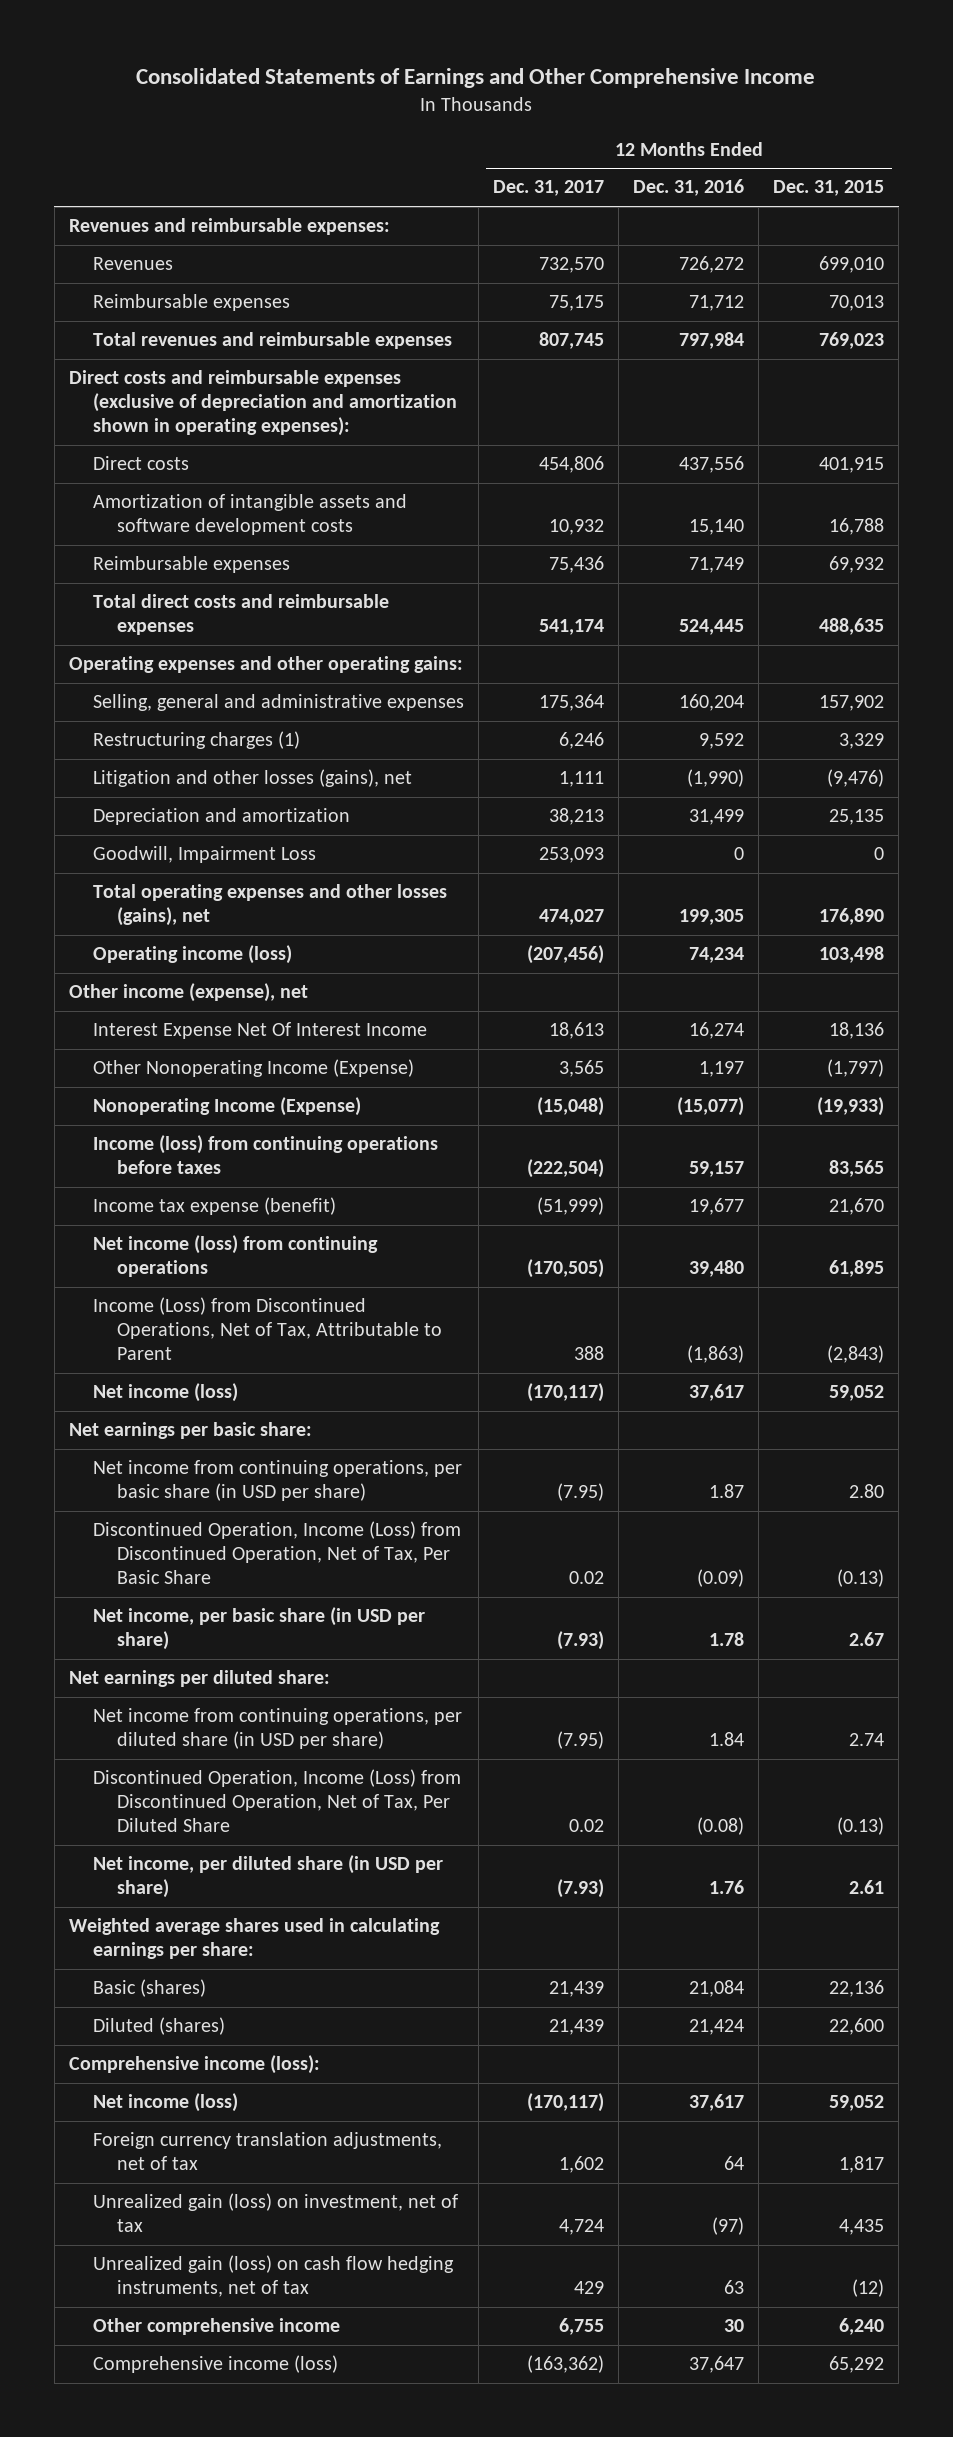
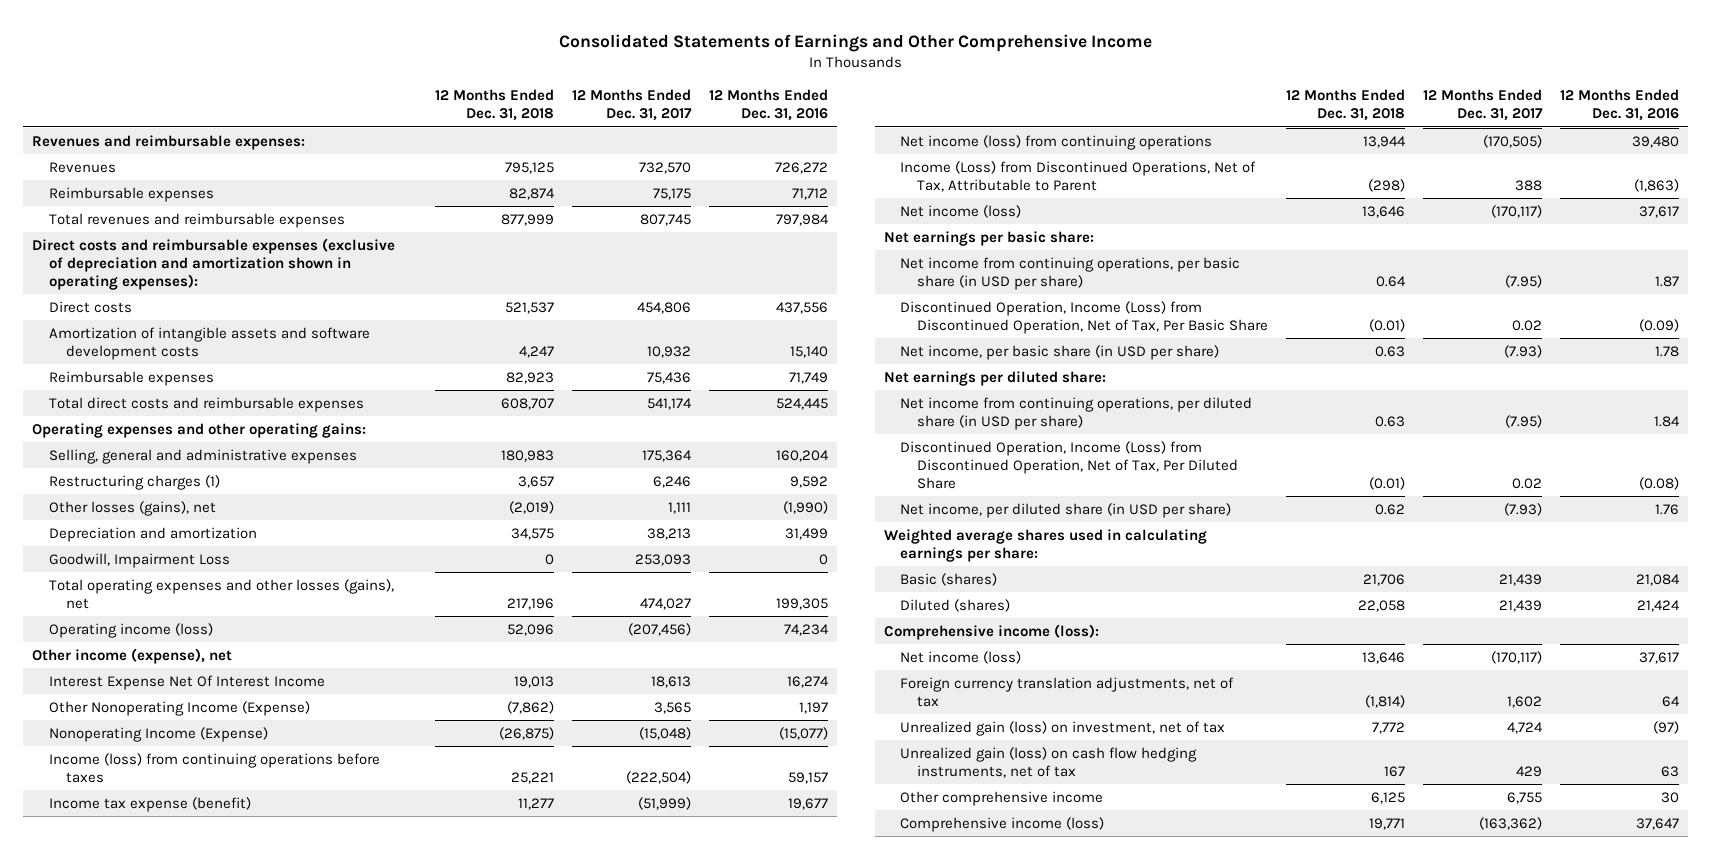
[773,180,885,197] Dec. 31, 2015 -> none
none -> [434,89,554,122] 12 Months Ended Dec. 31, 2018
[92,769,412,788] Litigation and other losses (gains), net -> [48,500,216,516] Other losses (gains), net

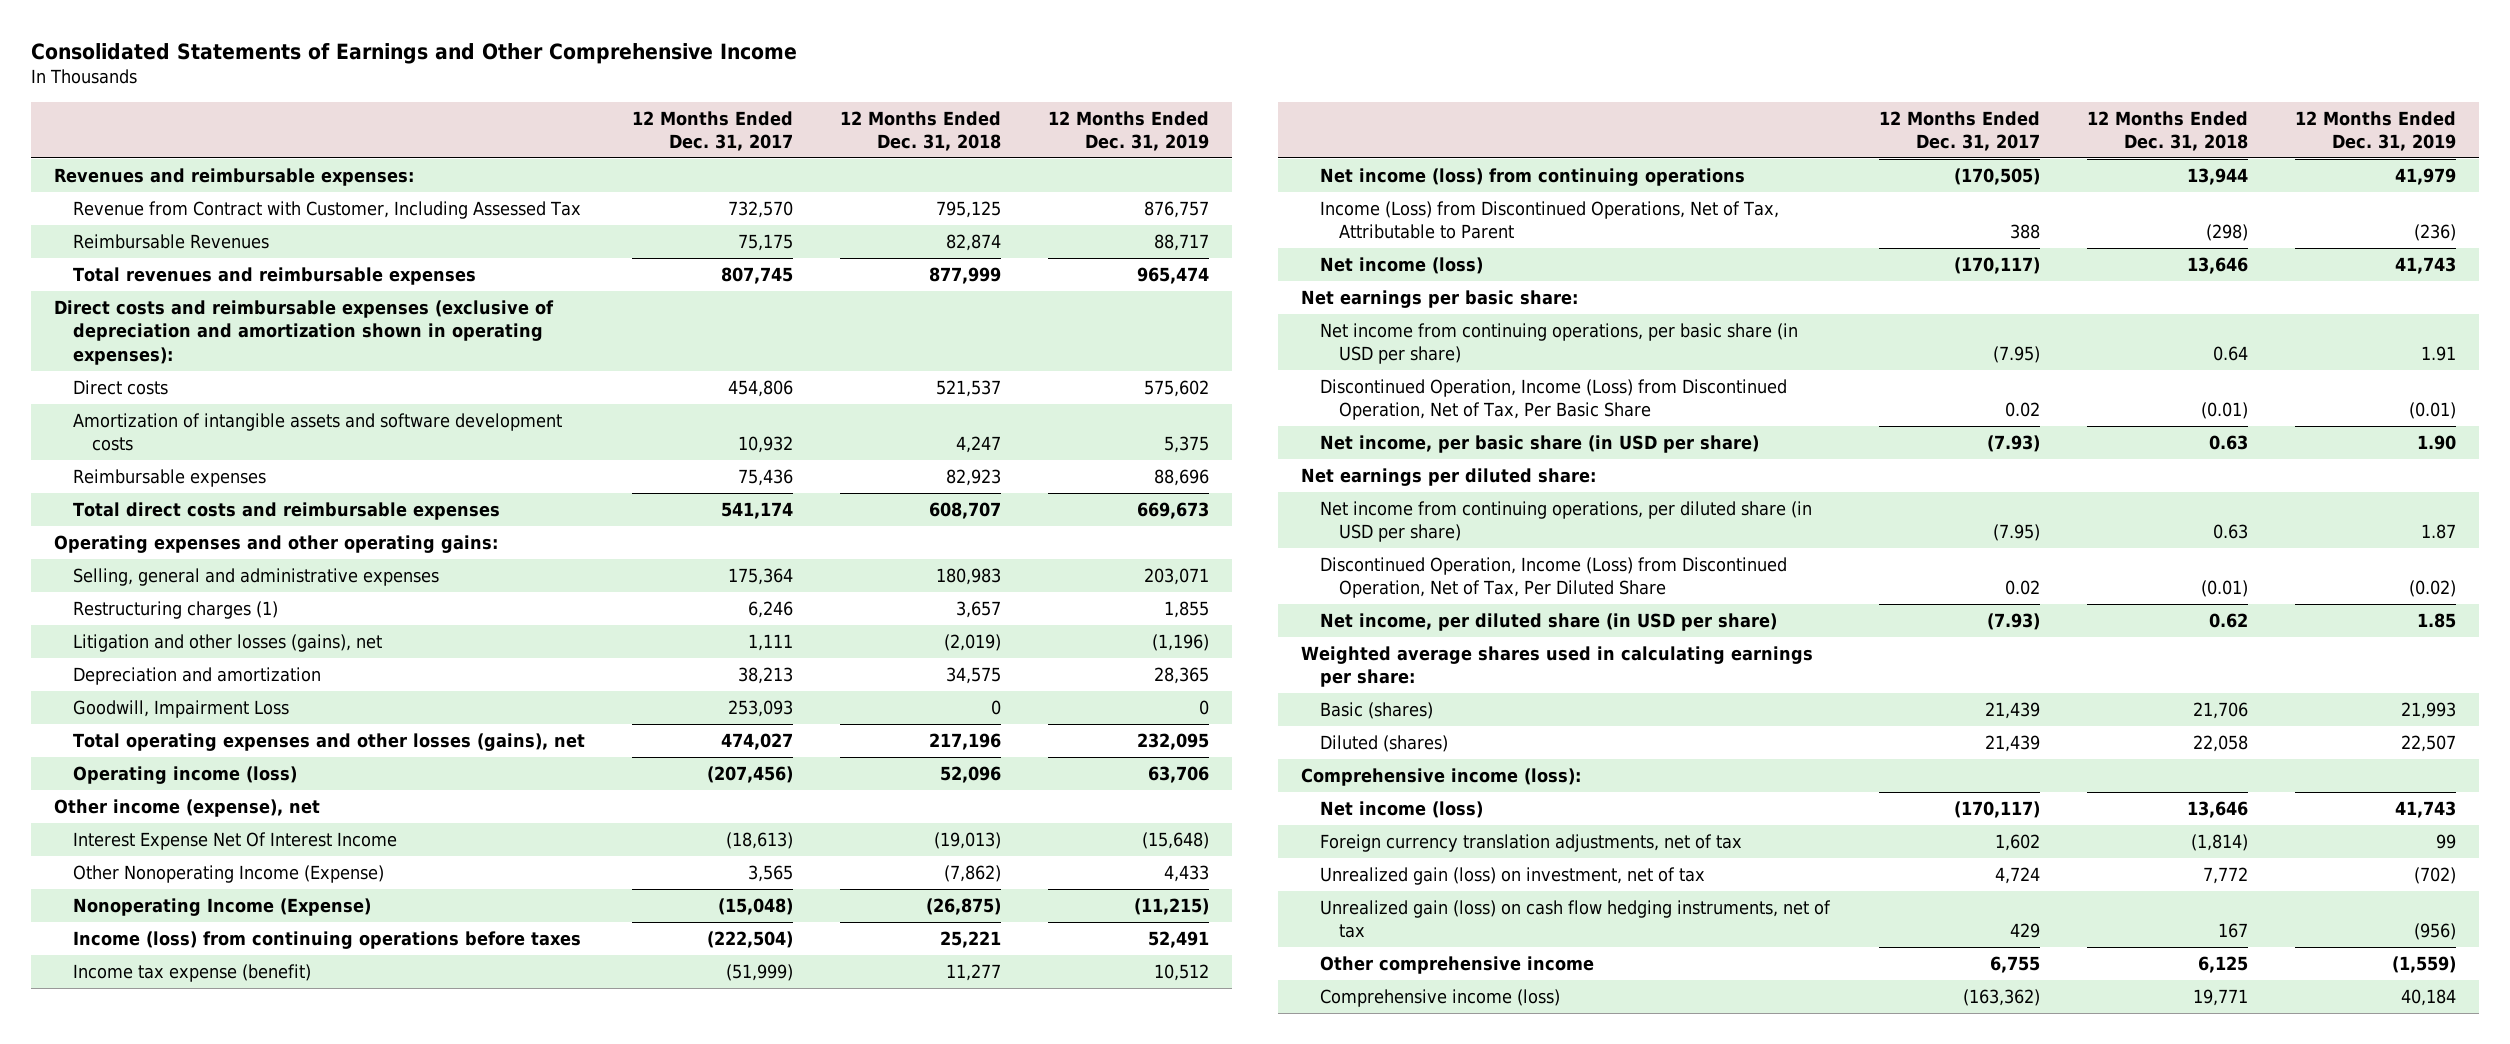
[708,89,828,122] 12 Months Ended Dec. 31, 2016 -> none
none -> [1047,110,1209,152] 12 Months Ended Dec. 31, 2019
[48,161,116,173] Revenues -> [73,200,582,219] Revenue from Contract with Customer, Including Assessed Tax
[48,186,214,202] Reimbursable expenses -> [73,233,270,249] Reimbursable Revenues
[48,500,216,516] Other losses (gains), net -> [73,633,383,652] Litigation and other losses (gains), net
[513,675,554,688] 19,013 -> [933,831,1001,849] (19,013)
[650,675,691,688] 18,613 -> [726,831,794,849] (18,613)

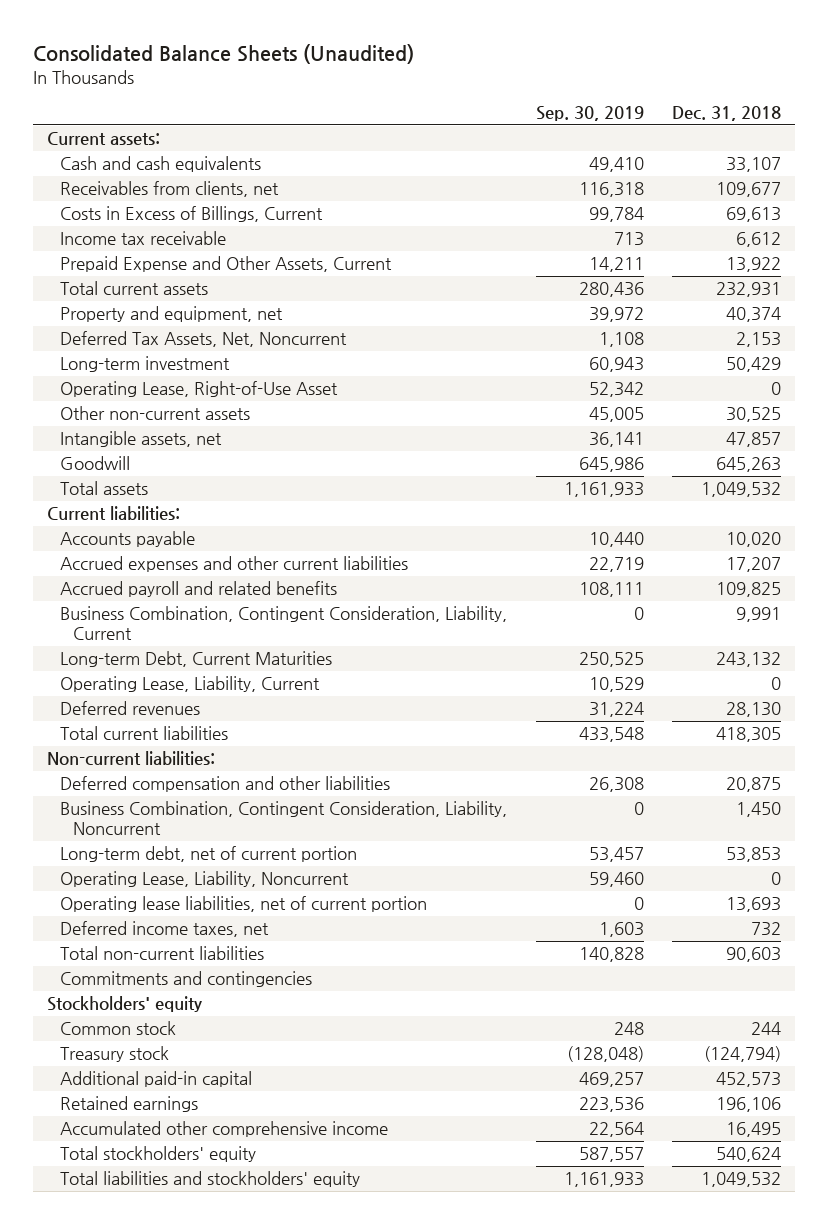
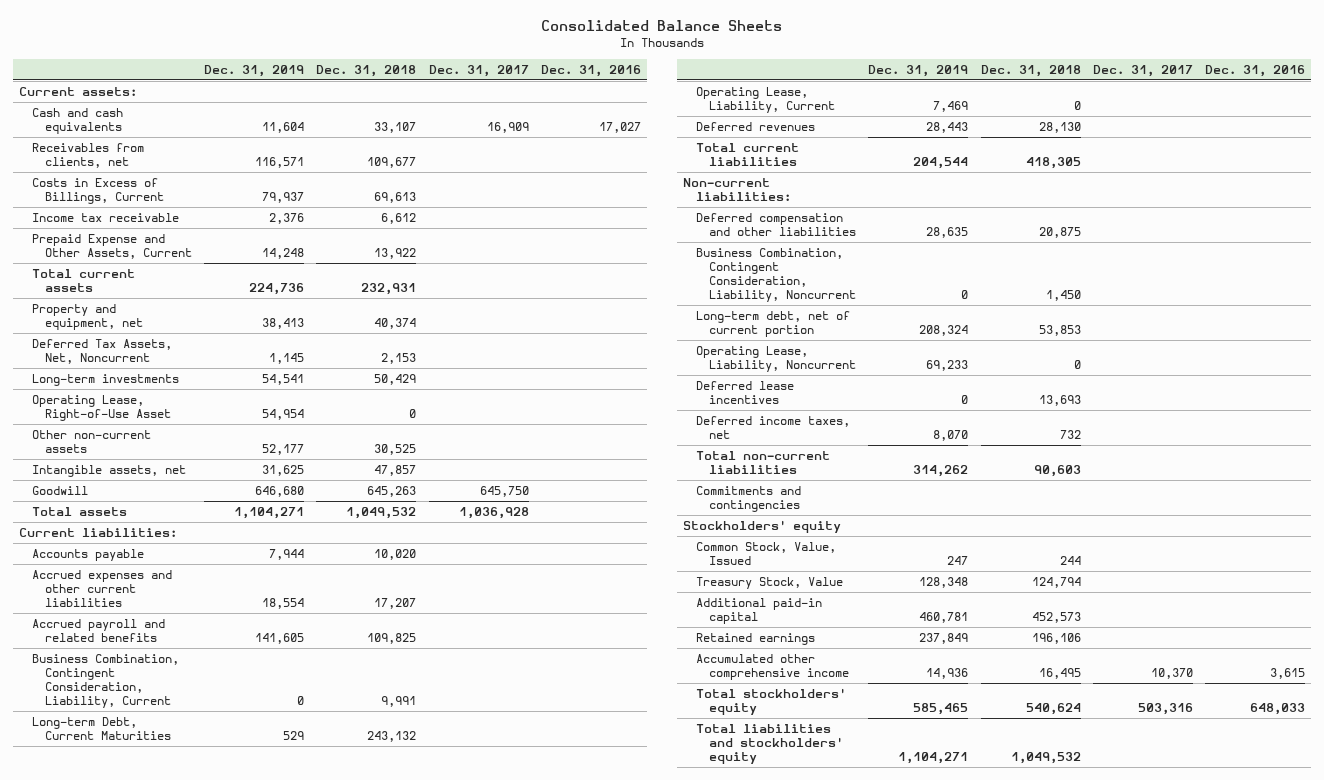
[32,43,414,64] Consolidated Balance Sheets (Unaudited) -> [540,20,782,32] Consolidated Balance Sheets
[535,106,644,122] Sep. 30, 2019 -> none
none -> [204,65,305,78] Dec. 31, 2019
none -> [428,65,529,78] Dec. 31, 2017
none -> [540,65,641,78] Dec. 31, 2016
[60,356,231,373] Long-term investment -> [31,373,179,386] Long-term investments
[60,896,428,913] Operating lease liabilities, net of current portion -> [696,380,795,404] Deferred lease incentives
[60,1021,177,1036] Common stock -> [696,541,837,565] Common Stock, Value, Issued
[60,1046,170,1063] Treasury stock -> [696,576,844,589] Treasury Stock, Value
[703,1046,781,1063] (124,794) -> [1031,576,1081,588] 124,794

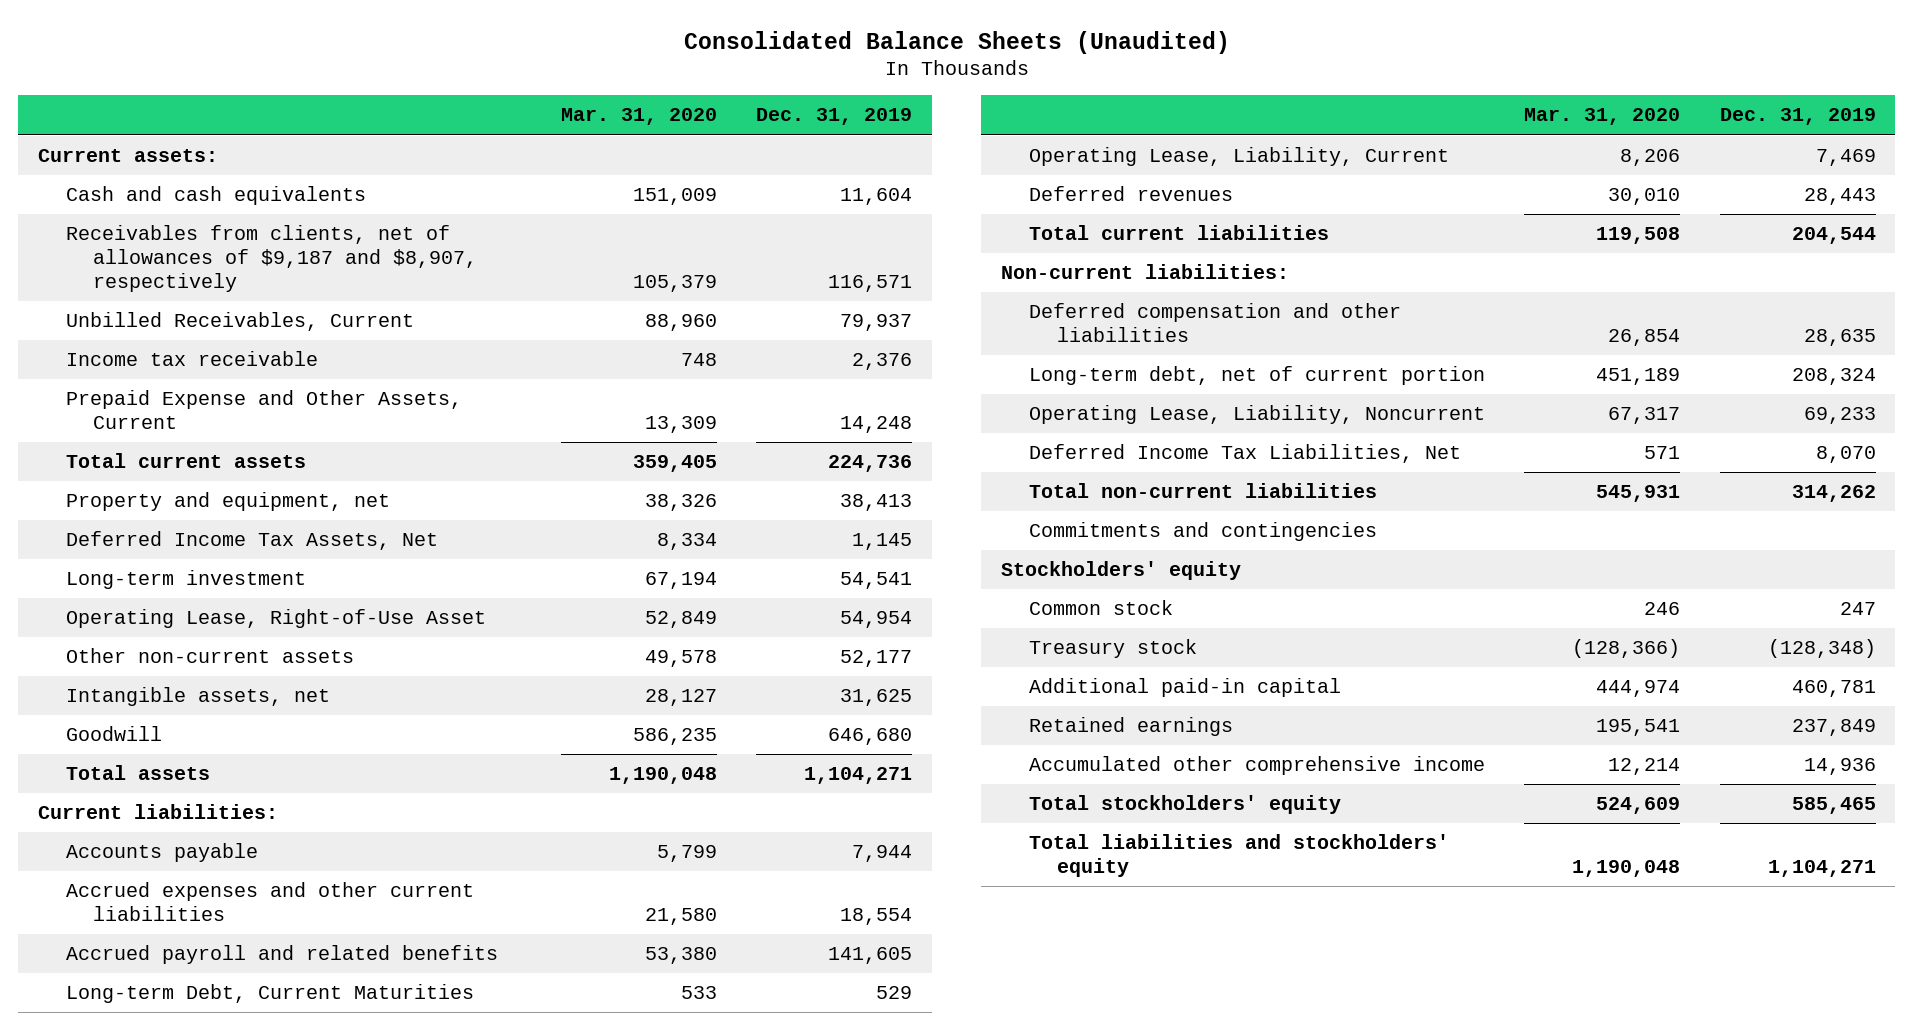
[540,20,782,32] Consolidated Balance Sheets -> [683,30,1230,54] Consolidated Balance Sheets (Unaudited)
[316,65,417,78] Dec. 31, 2018 -> none
[428,65,529,78] Dec. 31, 2017 -> none
[540,65,641,78] Dec. 31, 2016 -> none
none -> [560,108,717,126] Mar. 31, 2020
[31,142,144,168] Receivables from clients, net -> [65,225,478,292] Receivables from clients, net of allowances of $9,187 and $8,907, respectively
[31,177,164,204] Costs in Excess of Billings, Current -> [65,312,414,332] Unbilled Receivables, Current
[31,338,172,364] Deferred Tax Assets, Net, Noncurrent -> [65,531,438,551] Deferred Income Tax Assets, Net
[31,373,179,386] Long-term investments -> [65,570,306,590] Long-term investment
[31,653,179,708] Business Combination, Contingent Consideration, Liability, Current -> none
[696,247,856,302] Business Combination, Contingent Consideration, Liability, Noncurrent -> none
[696,380,795,404] Deferred lease incentives -> none
[696,415,851,439] Deferred income taxes, net -> [1028,444,1461,464] Deferred Income Tax Liabilities, Net
[696,541,837,565] Common Stock, Value, Issued -> [1028,600,1173,616] Common stock
[696,576,844,589] Treasury Stock, Value -> [1028,639,1197,659] Treasury stock
[919,576,969,588] 128,348 -> [1767,639,1876,659] (128,348)

